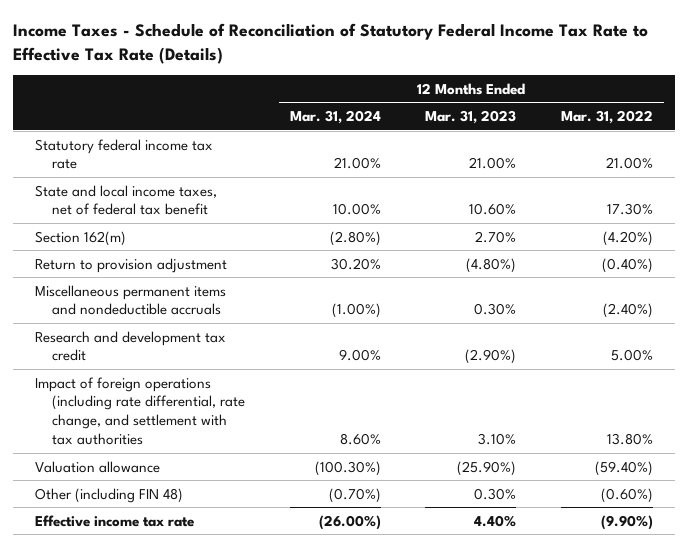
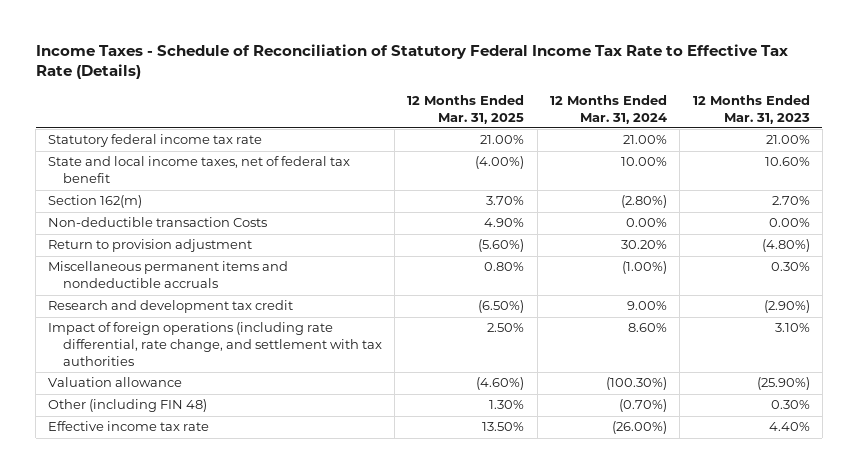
[561,109,654,124] Mar. 31, 2022 -> none
none -> [407,94,525,124] 12 Months Ended Mar. 31, 2025
none -> [48,217,268,228] Non-deductible transaction Costs

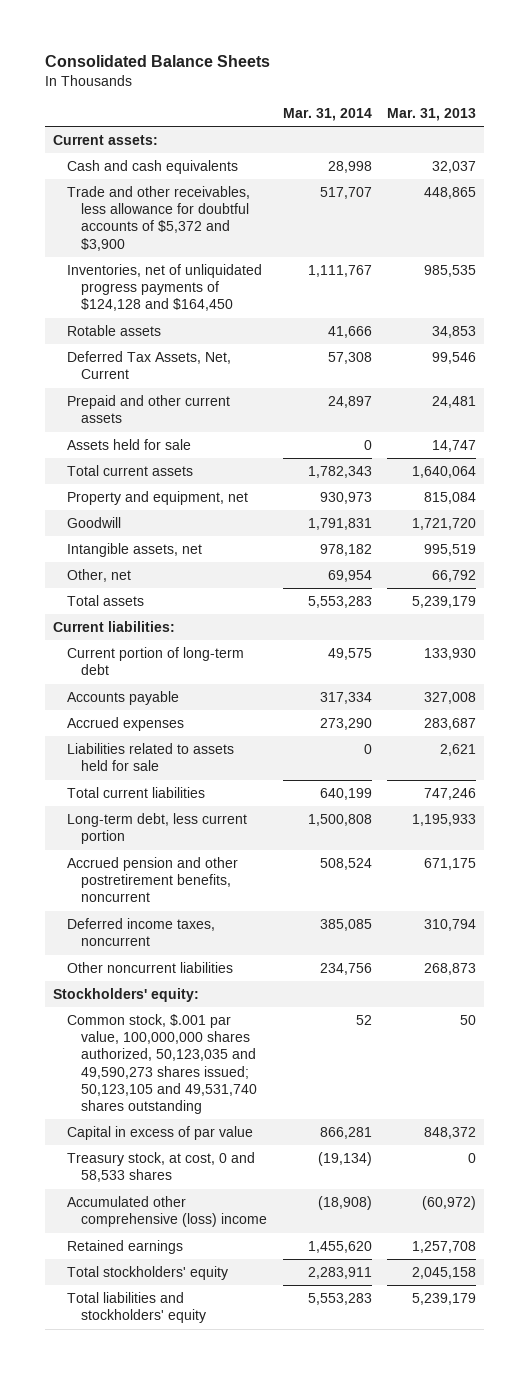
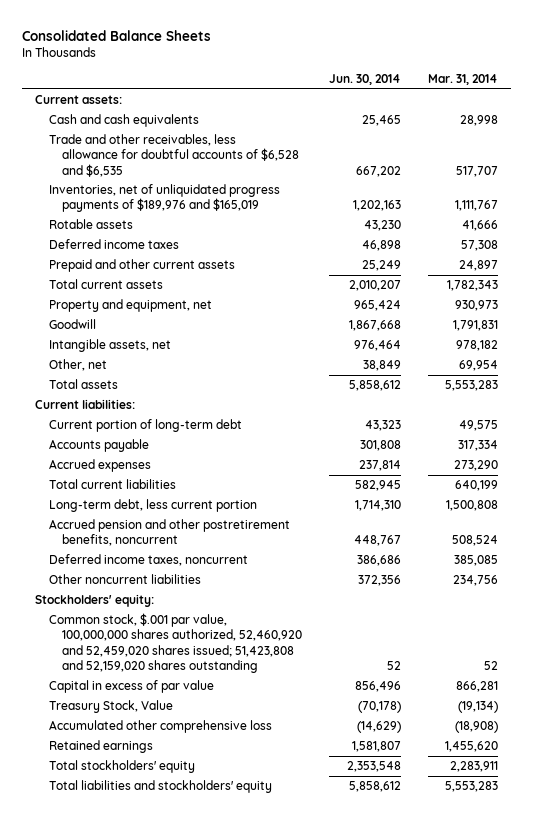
[387,108,477,122] Mar. 31, 2013 -> none
none -> [328,73,401,85] Jun. 30, 2014
[67,186,251,251] Trade and other receivables, less allowance for doubtful accounts of $5,372 and $3,900 -> [48,134,300,177] Trade and other receivables, less allowance for doubtful accounts of $6,528 and $6,535
[67,264,263,312] Inventories, net of unliquidated progress payments of $124,128 and $164,450 -> [48,184,280,213] Inventories, net of unliquidated progress payments of $189,976 and $165,019
[67,351,232,380] Deferred Tax Assets, Net, Current -> [48,239,179,250] Deferred income taxes
[67,439,192,451] Assets held for sale -> none
[67,743,235,772] Liabilities related to assets held for sale -> none
[67,1014,258,1114] Common stock, $.001 par value, 100,000,000 shares authorized, 50,123,035 and 49,590,273 shares issued; 50,123,105 and 49,531,740 shares outstanding -> [48,613,303,673] Common stock, $.001 par value, 100,000,000 shares authorized, 52,460,920 and 52,459,020 shares issued; 51,423,808 and 52,159,020 shares outstanding
[67,1152,256,1183] Treasury stock, at cost, 0 and 58,533 shares -> [48,700,173,714] Treasury Stock, Value
[67,1196,268,1228] Accumulated other comprehensive (loss) income -> [48,720,272,734] Accumulated other comprehensive loss

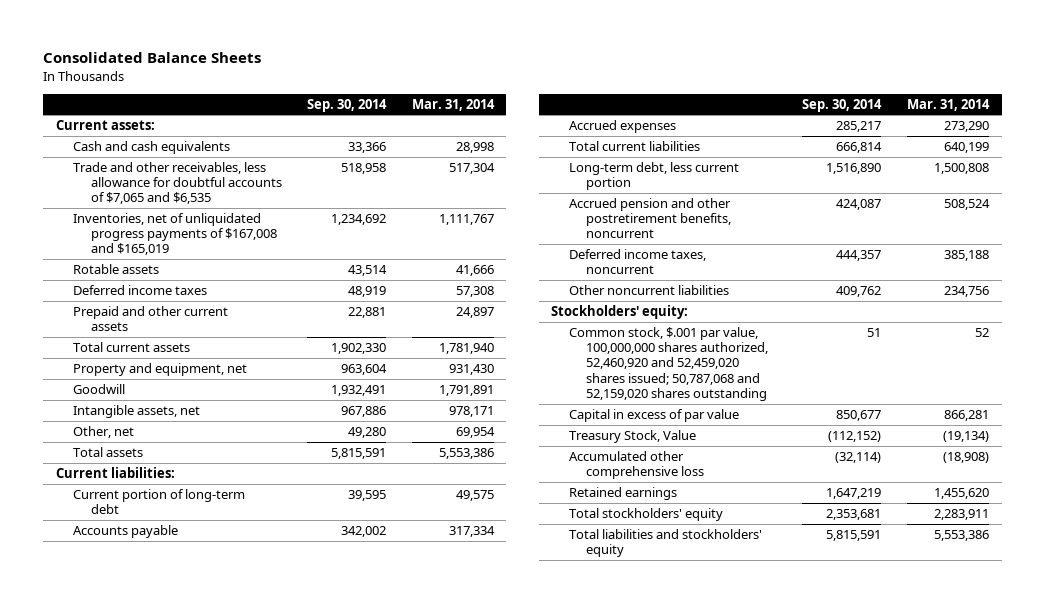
[328,73,401,85] Jun. 30, 2014 -> none
none -> [307,98,388,112] Sep. 30, 2014
[48,134,300,177] Trade and other receivables, less allowance for doubtful accounts of $6,528 and $6,535 -> [73,161,282,205] Trade and other receivables, less allowance for doubtful accounts of $7,065 and $6,535
[455,165,498,177] 517,707 -> [448,162,495,174] 517,304
[48,184,280,213] Inventories, net of unliquidated progress payments of $189,976 and $165,019 -> [73,212,277,256] Inventories, net of unliquidated progress payments of $167,008 and $165,019
[446,280,498,292] 1,782,343 -> [438,342,494,354] 1,781,940
[454,300,498,312] 930,973 -> [448,363,494,375] 931,430
[452,320,498,332] 1,791,831 -> [438,384,494,396] 1,791,891
[455,340,498,352] 978,182 -> [448,405,494,417] 978,171
[444,380,498,392] 5,553,283 -> [438,447,494,459] 5,553,386
[453,555,498,567] 385,085 -> [943,249,989,261] 385,188
[48,613,303,673] Common stock, $.001 par value, 100,000,000 shares authorized, 52,460,920 and 52,459,020 shares issued; 51,423,808 and 52,159,020 shares outstanding -> [568,326,768,401] Common stock, $.001 par value, 100,000,000 shares authorized, 52,460,920 and 52,459,020 shares issued; 50,787,068 and 52,159,020 shares outstanding
[444,781,498,793] 5,553,283 -> [933,529,989,541] 5,553,386

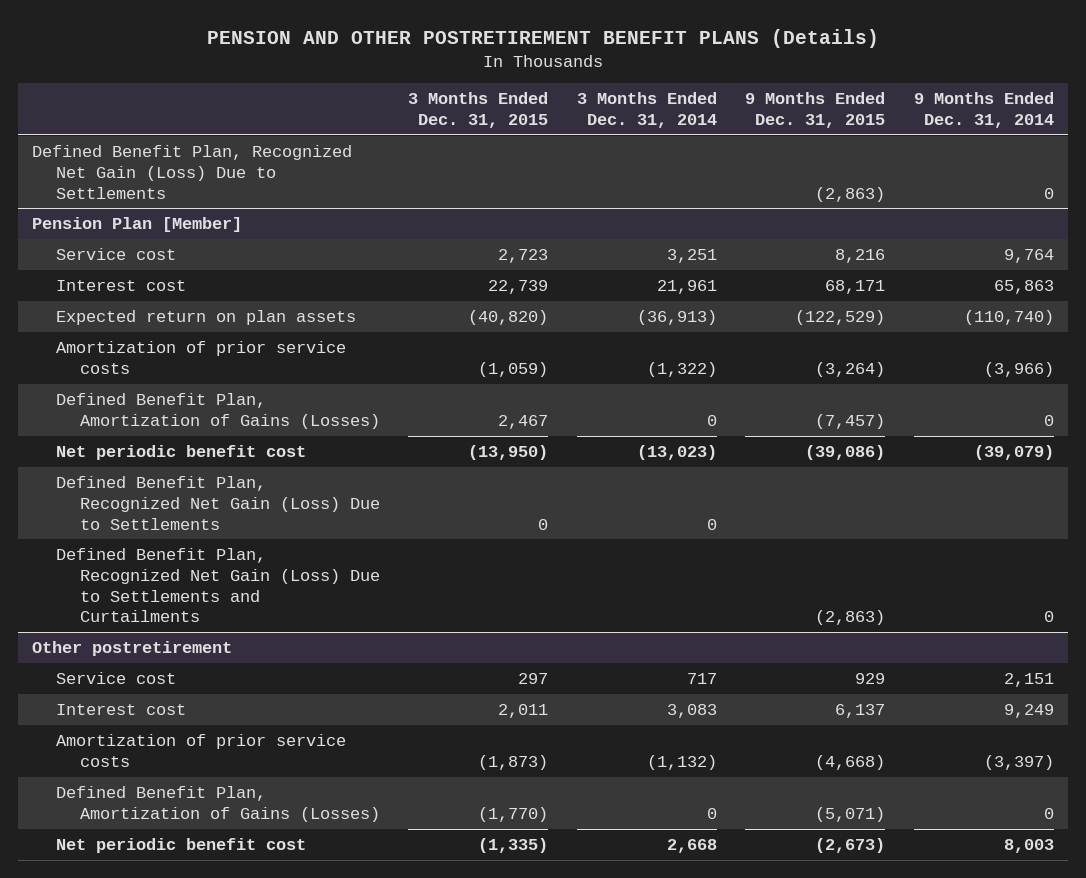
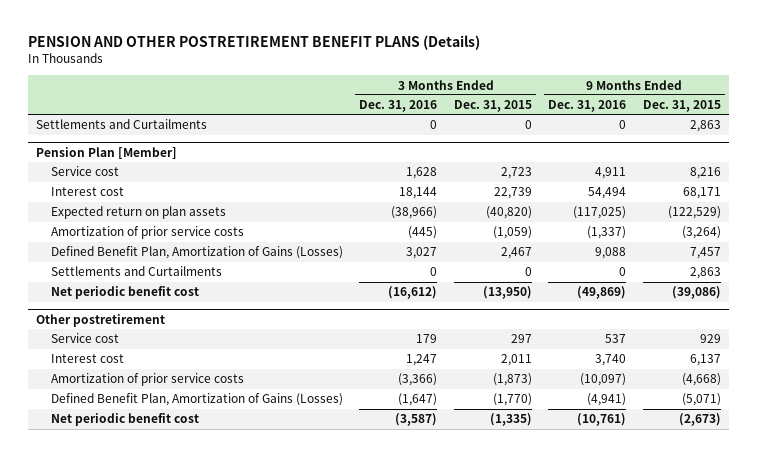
[576,92,717,129] 3 Months Ended Dec. 31, 2014 -> none
[913,92,1054,129] 9 Months Ended Dec. 31, 2014 -> none
none -> [359,100,438,113] Dec. 31, 2016
none -> [548,100,627,113] Dec. 31, 2016
[32,144,353,199] Defined Benefit Plan, Recognized Net Gain (Loss) Due to Settlements -> none
none -> [36,119,208,130] Settlements and Curtailments
[815,413,886,429] (7,457) -> [689,247,721,260] 7,457
none -> [50,266,222,277] Settlements and Curtailments
[55,475,380,530] Defined Benefit Plan, Recognized Net Gain (Loss) Due to Settlements -> none
[55,547,380,623] Defined Benefit Plan, Recognized Net Gain (Loss) Due to Settlements and Curtailments -> none

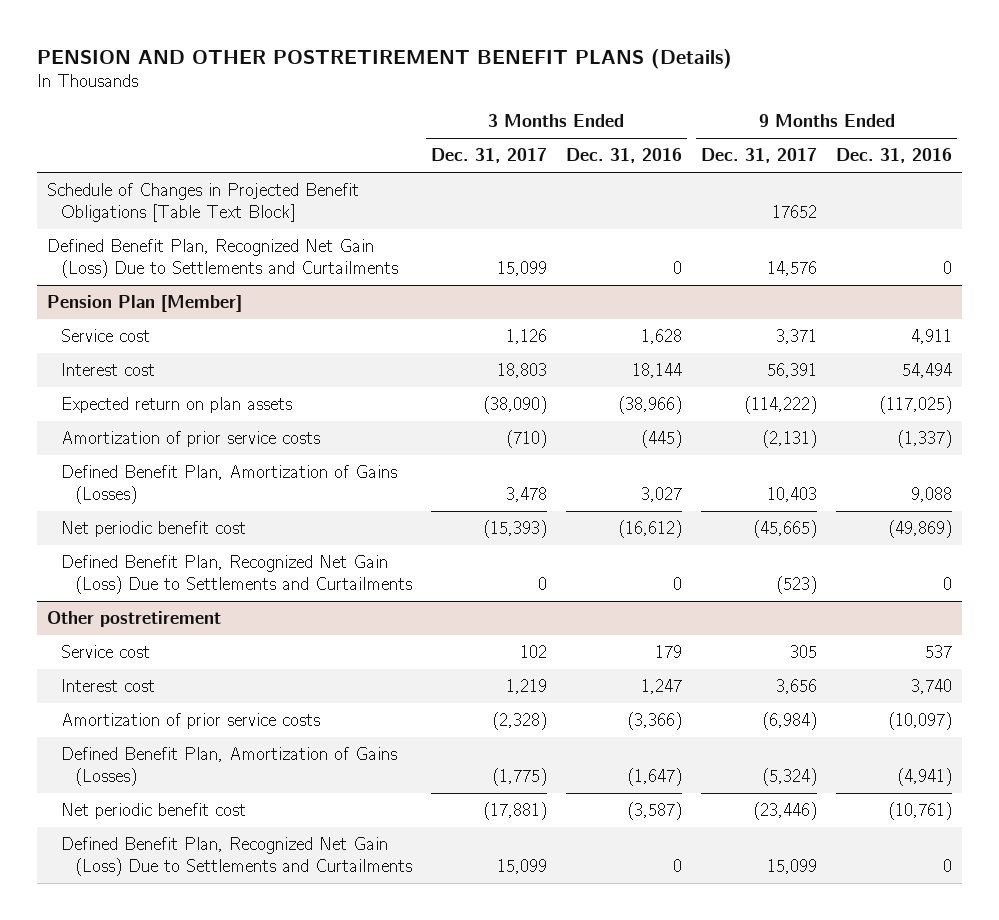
[453,100,532,113] Dec. 31, 2015 -> none
[642,100,721,113] Dec. 31, 2015 -> none
none -> [430,148,547,164] Dec. 31, 2017
none -> [701,148,818,164] Dec. 31, 2017
none -> [46,182,359,222] Schedule of Changes in Projected Benefit Obligations [Table Text Block]
[36,119,208,130] Settlements and Curtailments -> [46,238,398,278] Defined Benefit Plan, Recognized Net Gain (Loss) Due to Settlements and Curtailments
[50,266,222,277] Settlements and Curtailments -> none
none -> [60,554,412,594] Defined Benefit Plan, Recognized Net Gain (Loss) Due to Settlements and Curtailments
none -> [60,836,412,876] Defined Benefit Plan, Recognized Net Gain (Loss) Due to Settlements and Curtailments

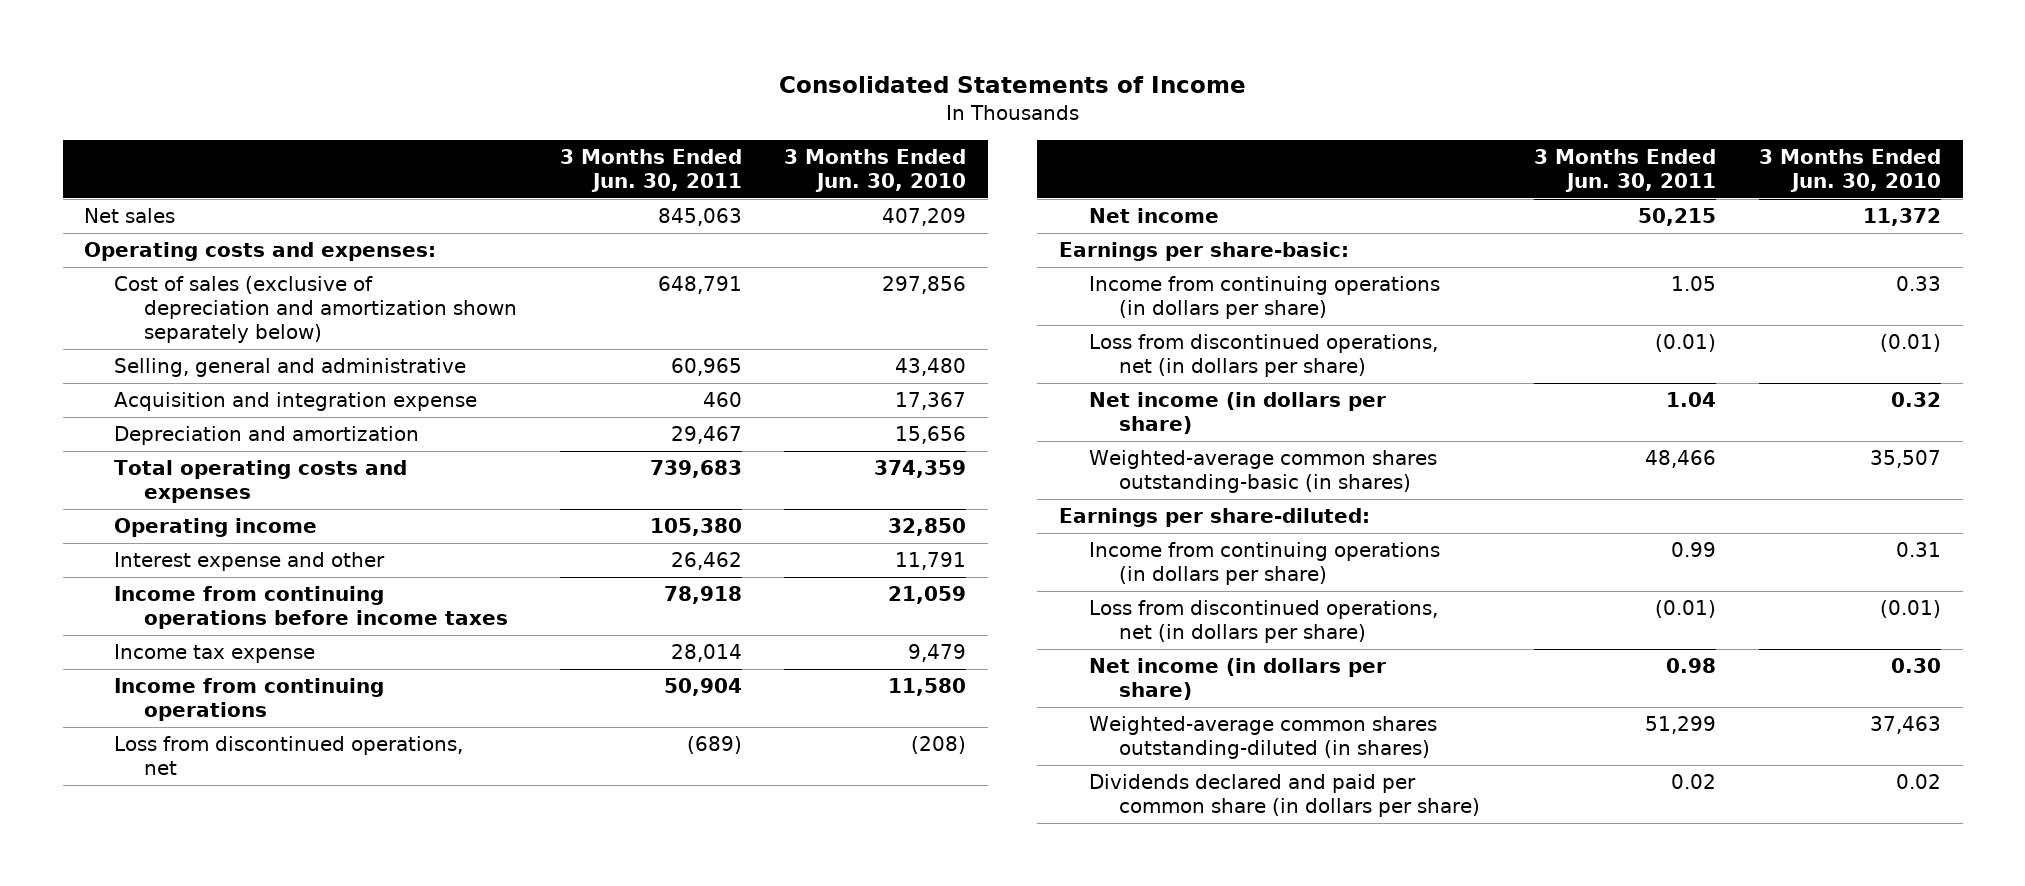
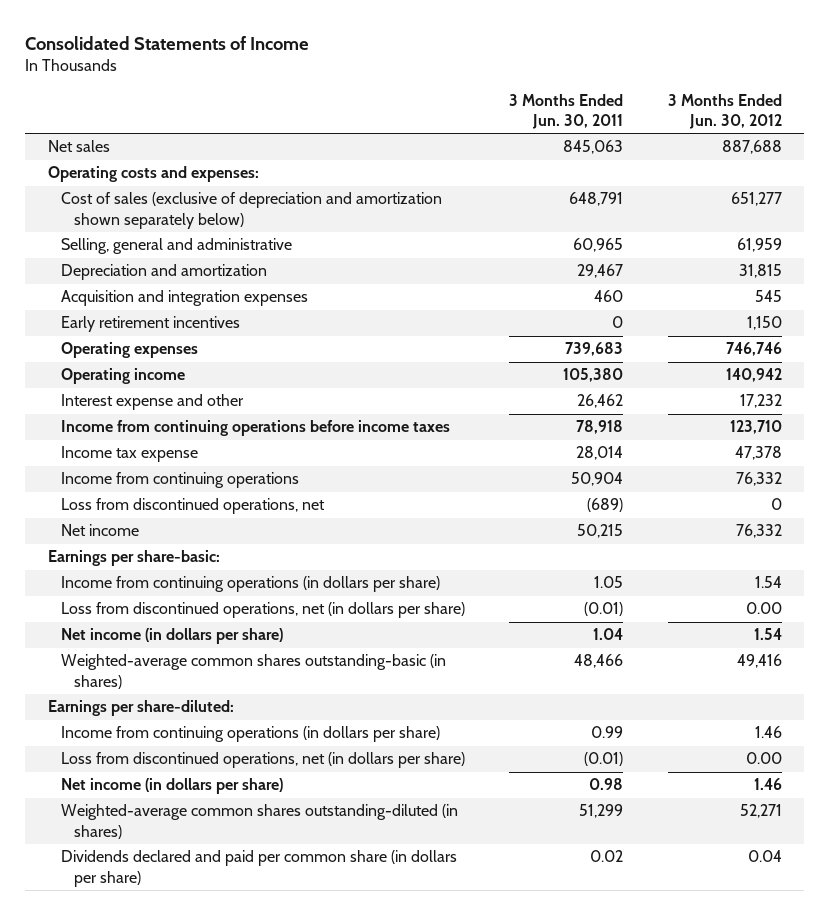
[784,148,967,193] 3 Months Ended Jun. 30, 2010 -> none
none -> [667,93,782,130] 3 Months Ended Jun. 30, 2012
[113,392,477,412] Acquisition and integration expense -> none
none -> [60,290,308,307] Acquisition and integration expenses
none -> [60,316,240,333] Early retirement incentives
[113,460,407,504] Total operating costs and expenses -> [60,342,198,359] Operating expenses

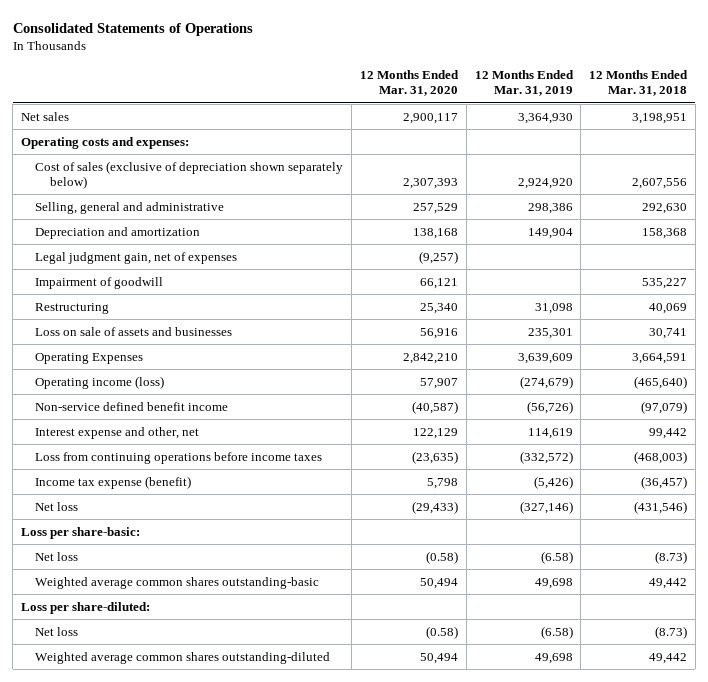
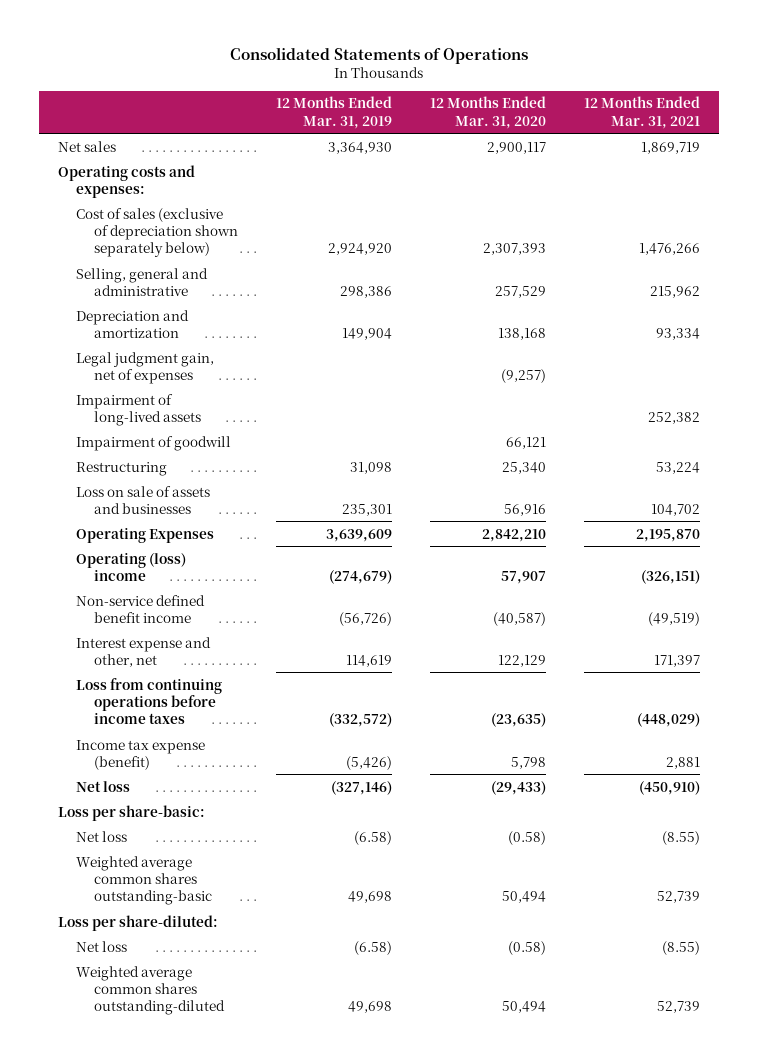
[589,70,689,97] 12 Months Ended Mar. 31, 2018 -> none
none -> [584,96,701,129] 12 Months Ended Mar. 31, 2021
none -> [76,393,202,426] Impairment of long-lived assets
[35,375,165,389] Operating income (loss) -> [76,552,187,581] Operating (loss) income

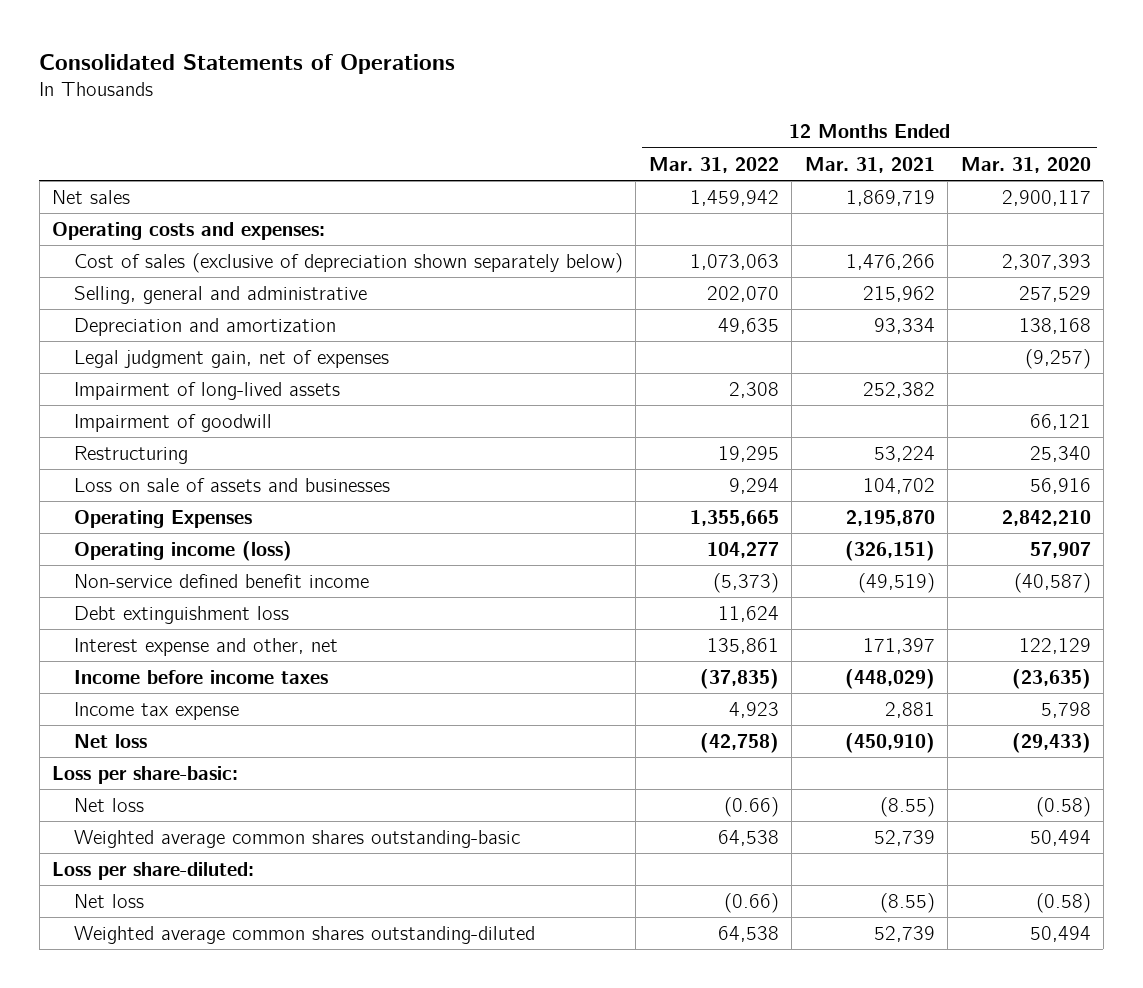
[276,96,393,129] 12 Months Ended Mar. 31, 2019 -> none
none -> [648,156,779,173] Mar. 31, 2022
[76,552,187,581] Operating (loss) income -> [74,540,293,561] Operating income (loss)
none -> [74,605,290,624] Debt extinguishment loss
[76,677,223,724] Loss from continuing operations before income taxes -> [74,669,329,684] Income before income taxes
[76,739,206,770] Income tax expense (benefit) -> [74,701,240,720] Income tax expense

